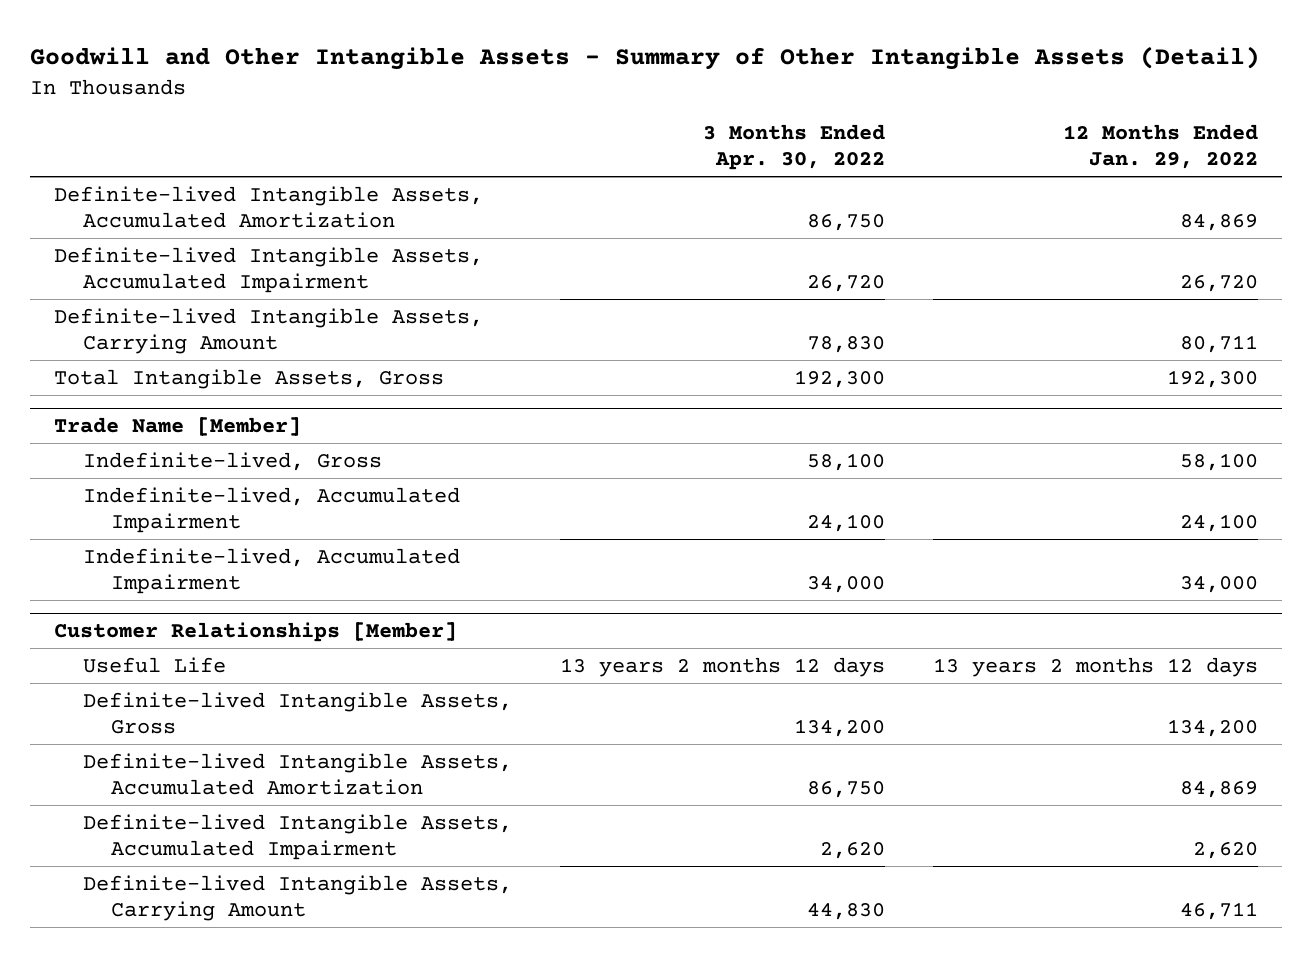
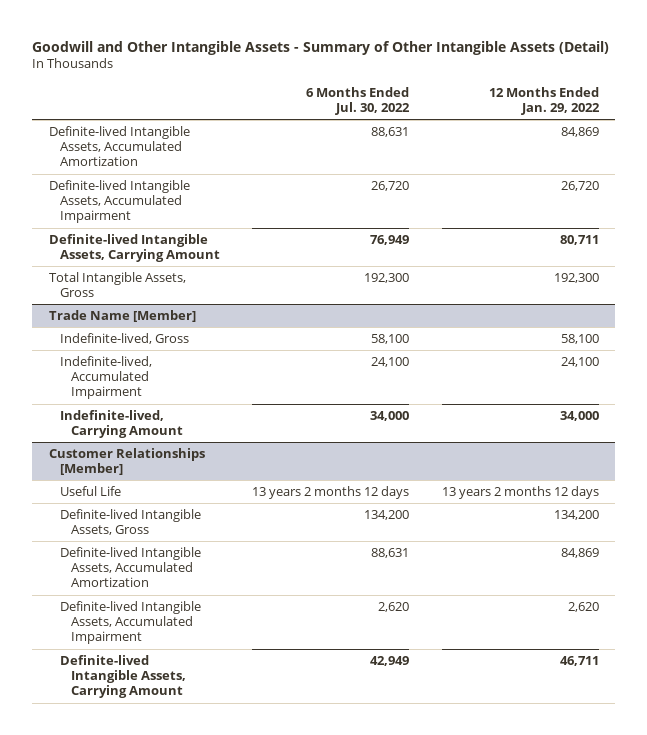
[703,124,886,171] 3 Months Ended Apr. 30, 2022 -> none
none -> [306,86,411,115] 6 Months Ended Jul. 30, 2022
[82,547,460,594] Indefinite-lived, Accumulated Impairment -> [59,410,184,439] Indefinite-lived, Carrying Amount

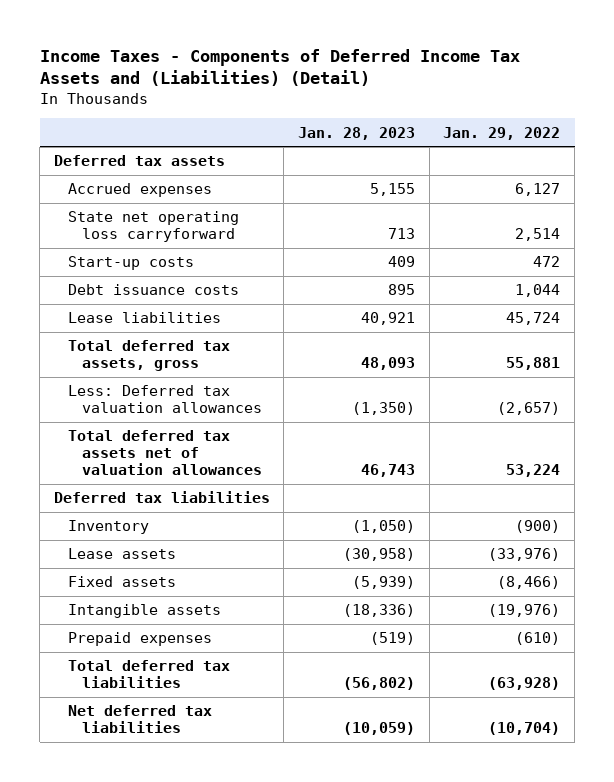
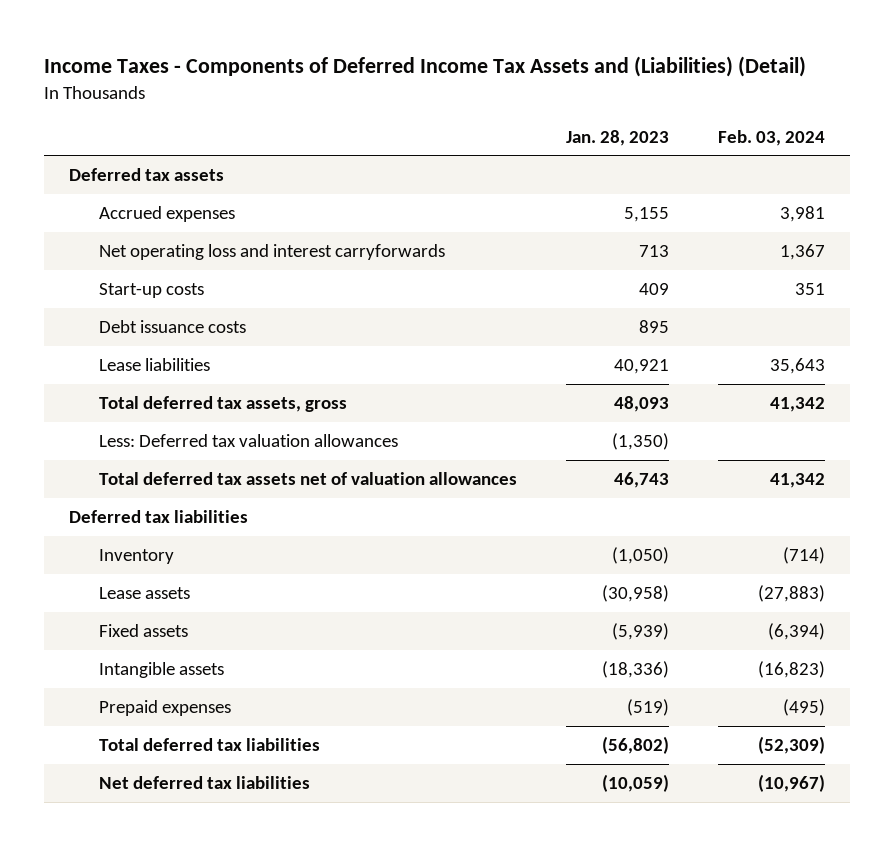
[443,126,561,140] Jan. 29, 2022 -> none
none -> [718,129,826,146] Feb. 03, 2024
[67,211,239,243] State net operating loss carryforward -> [98,243,445,260] Net operating loss and interest carryforwards

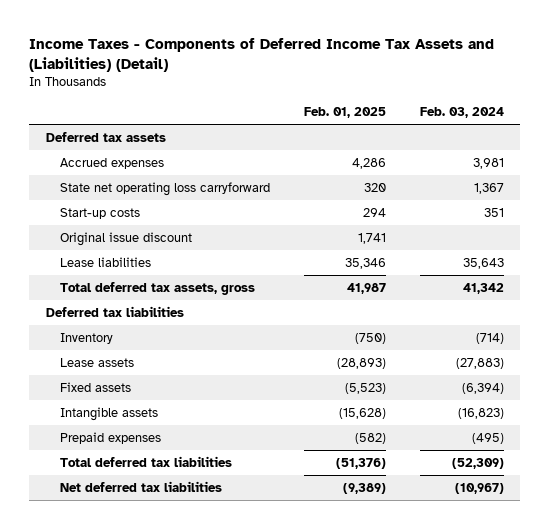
[565,129,669,146] Jan. 28, 2023 -> none
none -> [303,106,386,118] Feb. 01, 2025
[98,243,445,260] Net operating loss and interest carryforwards -> [60,181,271,196] State net operating loss carryforward
[98,319,246,333] Debt issuance costs -> none
none -> [60,231,193,246] Original issue discount
[98,433,398,447] Less: Deferred tax valuation allowances -> none
[98,471,517,485] Total deferred tax assets net of valuation allowances -> none

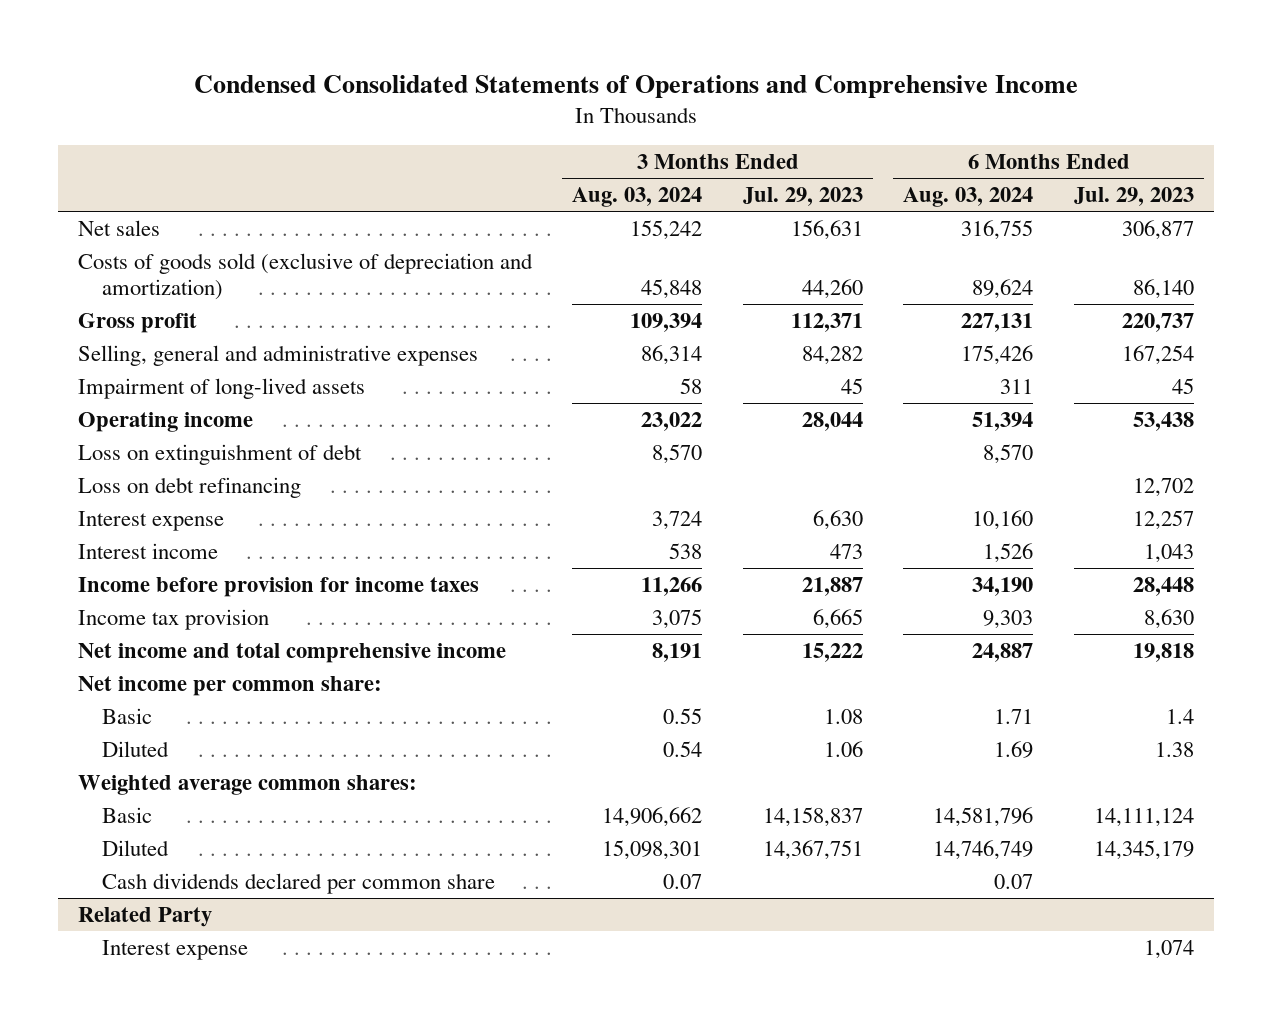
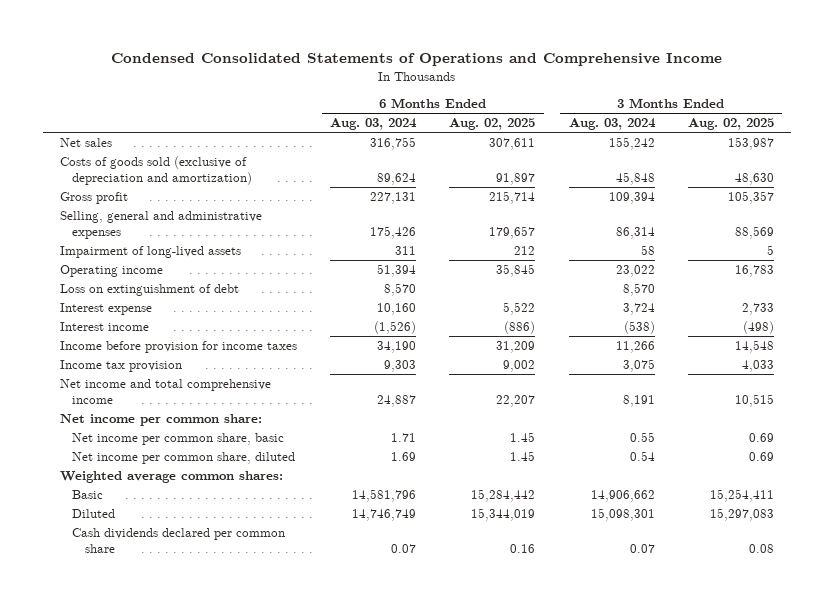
[742,187,863,207] Jul. 29, 2023 -> none
[1073,187,1194,207] Jul. 29, 2023 -> none
none -> [449,118,536,131] Aug. 02, 2025
none -> [687,118,774,131] Aug. 02, 2025
[77,476,301,498] Loss on debt refinancing -> none
[669,542,703,559] 538 -> [623,321,655,335] (538)
[983,542,1034,563] 1,526 -> [373,321,416,335] (1,526)
[101,707,152,724] Basic -> [72,433,285,446] Net income per common share, basic
[101,740,169,757] Diluted -> [72,452,296,465] Net income per common share, diluted
[77,906,212,927] Related Party -> none
[101,939,248,960] Interest expense -> none

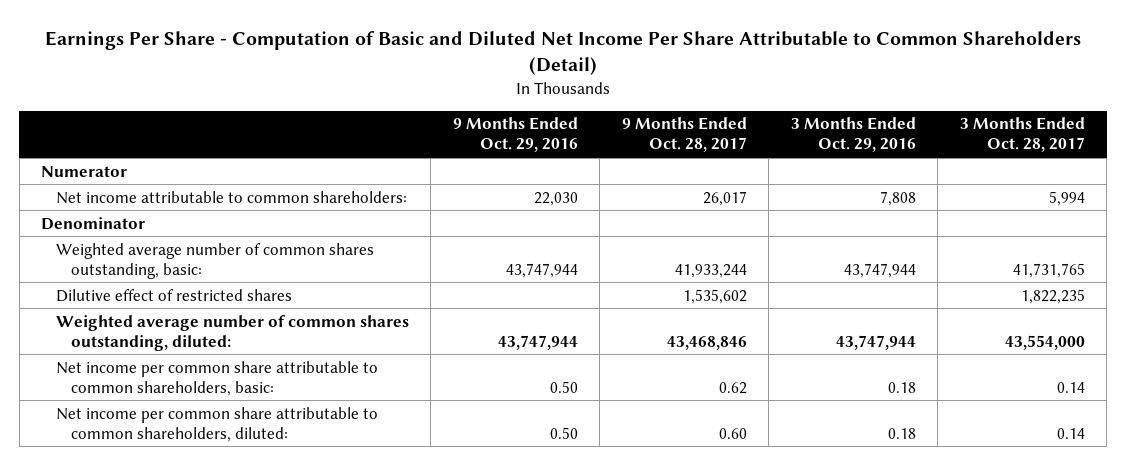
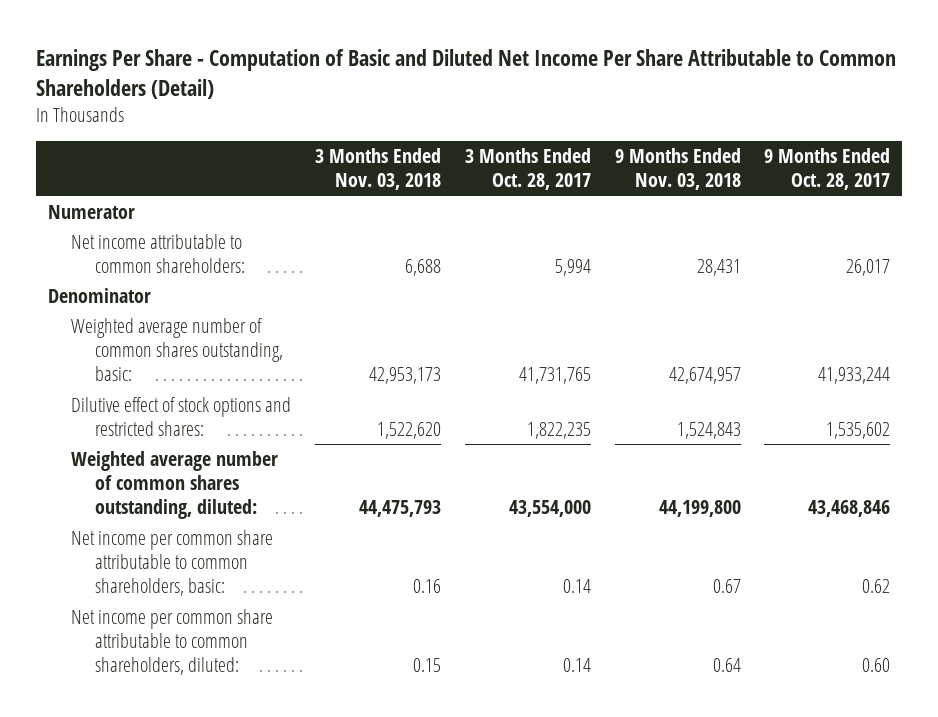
[452,117,578,153] 9 Months Ended Oct. 29, 2016 -> none
[790,117,916,153] 3 Months Ended Oct. 29, 2016 -> none
none -> [315,148,442,191] 3 Months Ended Nov. 03, 2018
none -> [614,148,741,191] 9 Months Ended Nov. 03, 2018
[55,288,292,302] Dilutive effect of restricted shares -> [71,396,292,437] Dilutive effect of stock options and restricted shares:

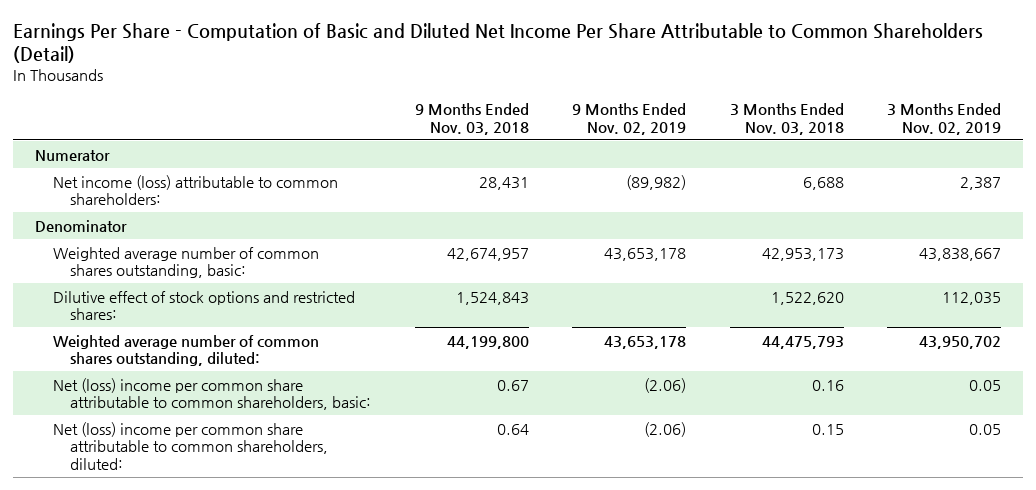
[464,148,591,191] 3 Months Ended Oct. 28, 2017 -> none
[764,148,891,191] 9 Months Ended Oct. 28, 2017 -> none
none -> [572,102,687,135] 9 Months Ended Nov. 02, 2019
none -> [886,102,1001,135] 3 Months Ended Nov. 02, 2019
[71,233,246,274] Net income attributable to common shareholders: -> [52,174,338,206] Net income (loss) attributable to common shareholders:
[71,529,274,597] Net income per common share attributable to common shareholders, basic: -> [52,377,372,411] Net (loss) income per common share attributable to common shareholders, basic:
[71,608,274,676] Net income per common share attributable to common shareholders, diluted: -> [52,421,329,471] Net (loss) income per common share attributable to common shareholders, diluted:

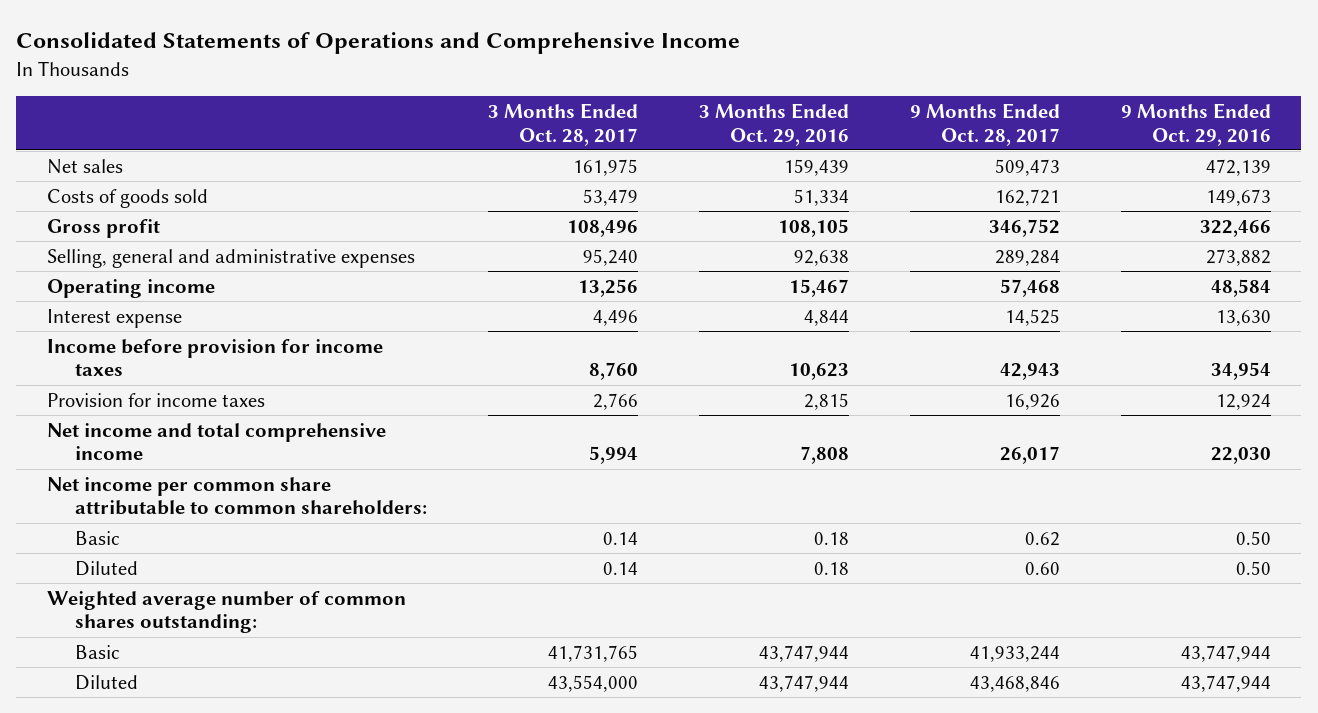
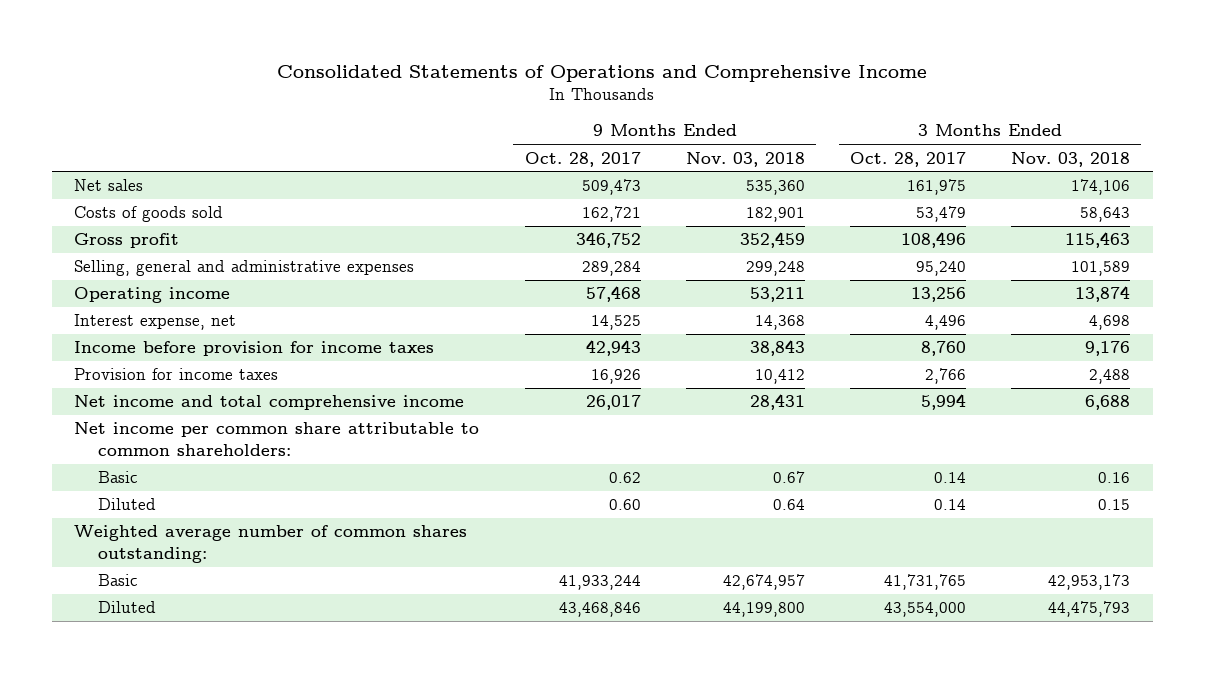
[698,102,849,146] 3 Months Ended Oct. 29, 2016 -> none
[1120,102,1271,146] 9 Months Ended Oct. 29, 2016 -> none
none -> [685,151,805,167] Nov. 03, 2018
none -> [1011,151,1131,167] Nov. 03, 2018
[46,308,182,328] Interest expense -> [74,314,237,331] Interest expense, net

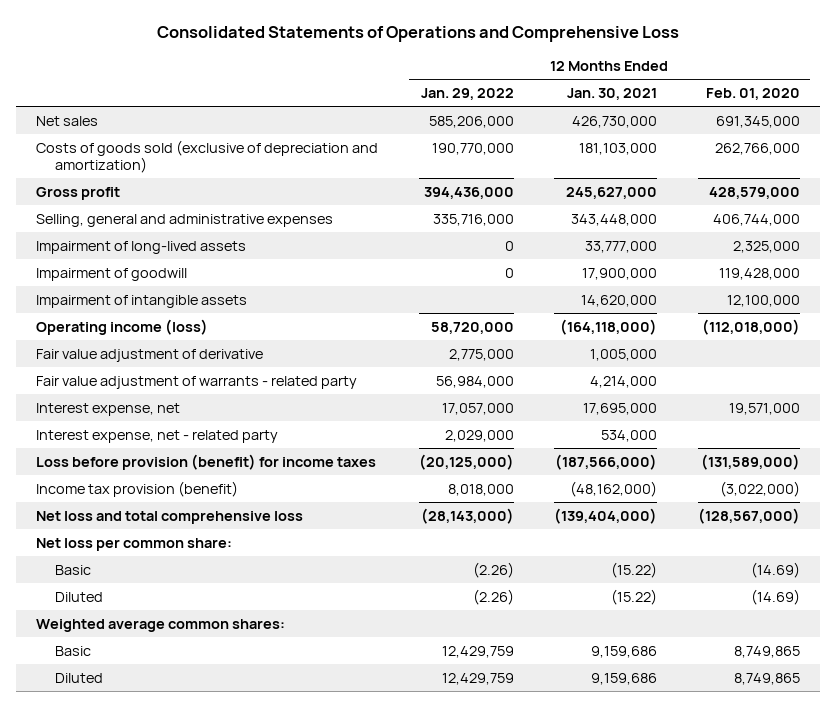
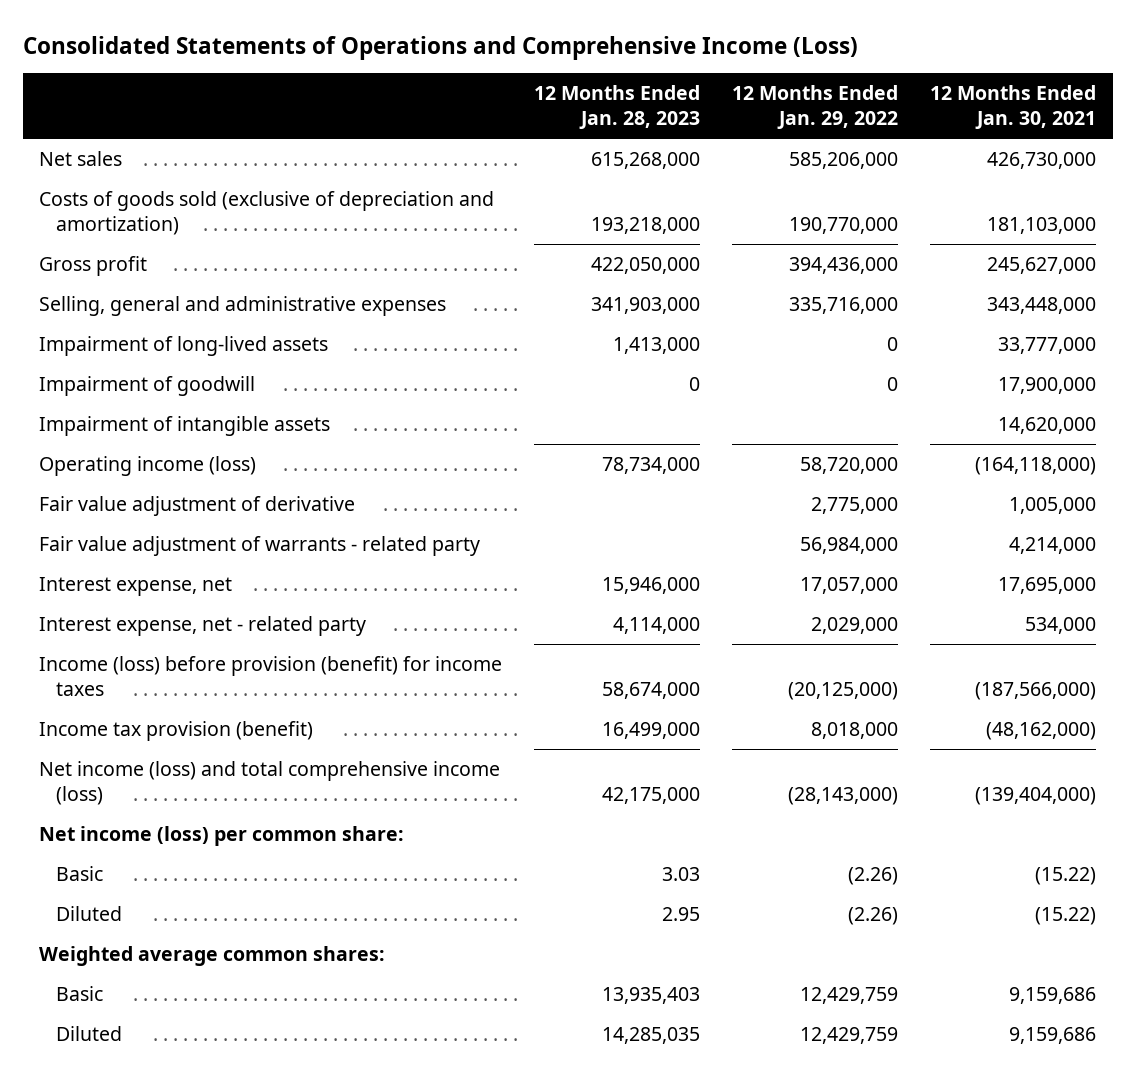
[157,26,680,43] Consolidated Statements of Operations and Comprehensive Loss -> [23,35,859,60] Consolidated Statements of Operations and Comprehensive Income (Loss)
[705,88,800,101] Feb. 01, 2020 -> none
none -> [534,85,701,130] 12 Months Ended Jan. 28, 2023
[36,453,377,470] Loss before provision (benefit) for income taxes -> [39,655,503,697] Income (loss) before provision (benefit) for income taxes
[36,510,304,524] Net loss and total comprehensive loss -> [39,760,501,806] Net income (loss) and total comprehensive income (loss)
[36,537,233,551] Net loss per common share: -> [39,825,405,846] Net income (loss) per common share:

